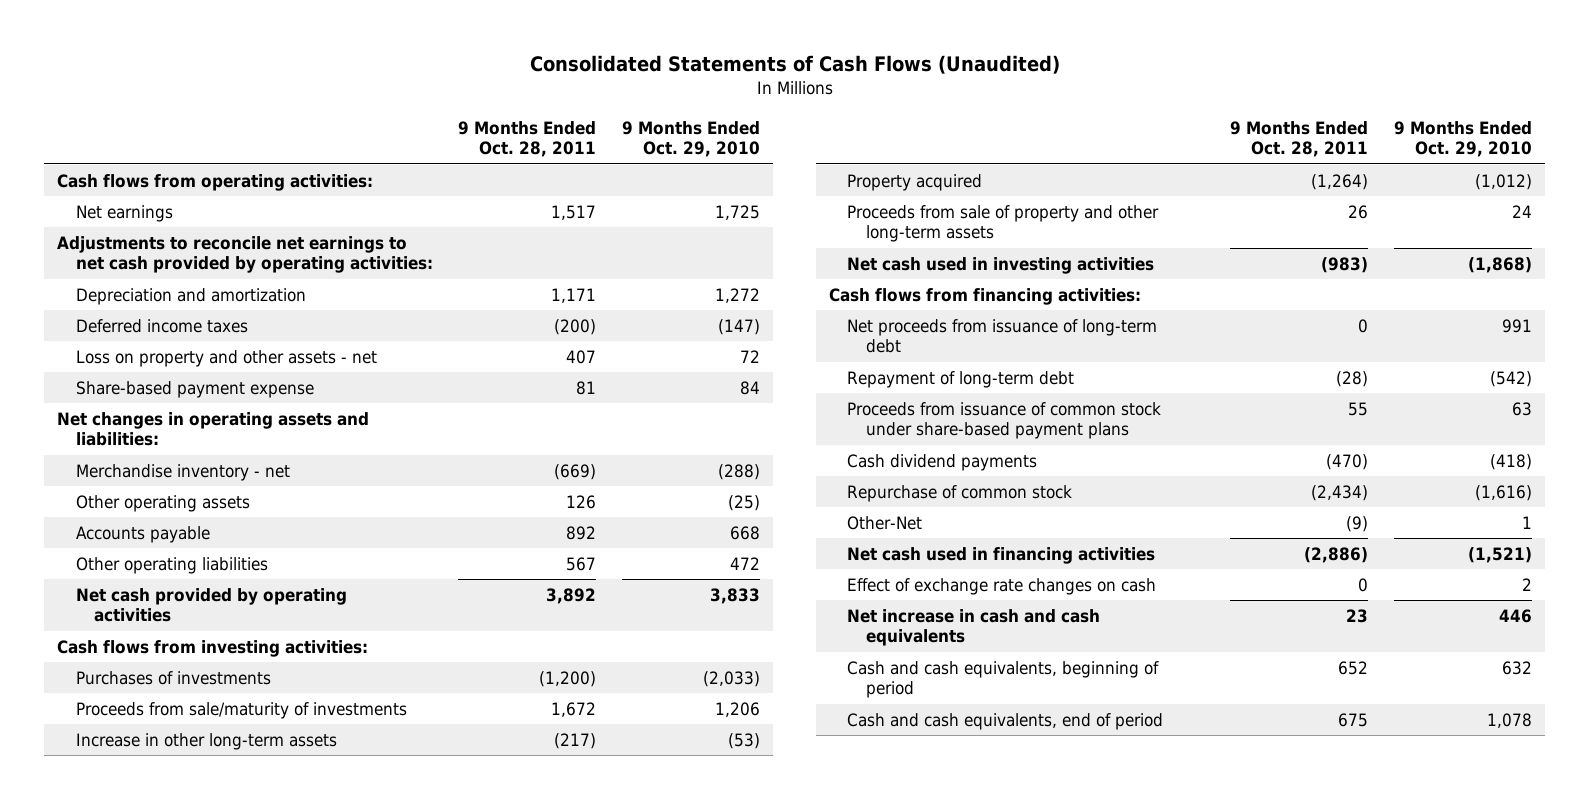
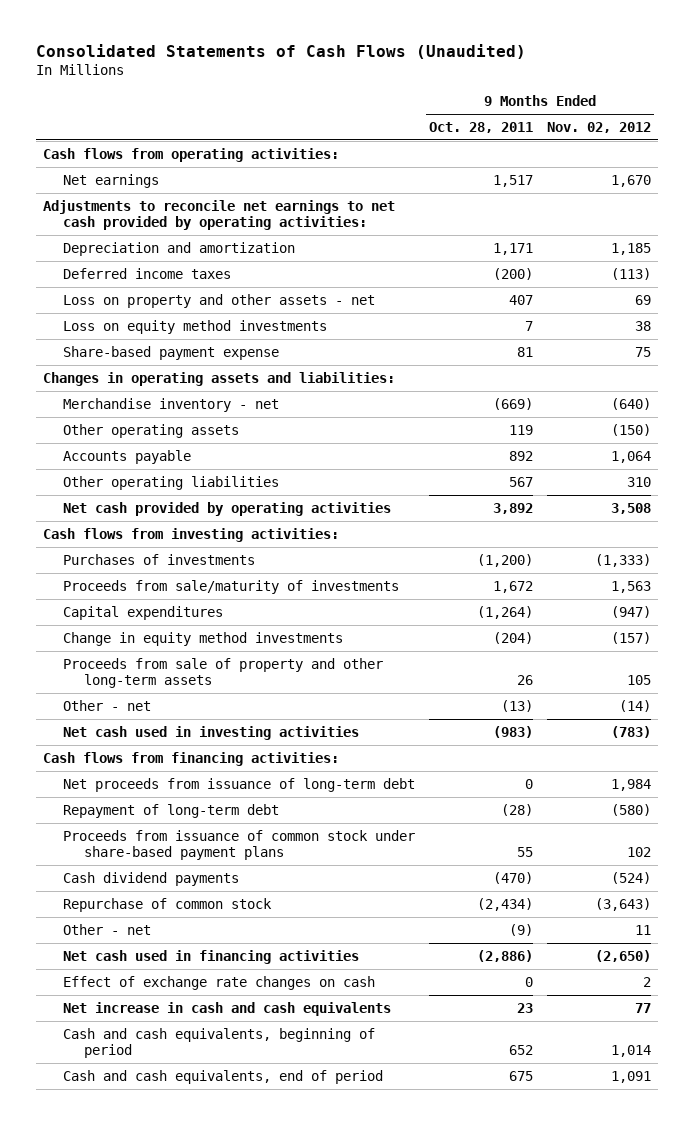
[622,120,761,158] 9 Months Ended Oct. 29, 2010 -> none
none -> [546,121,651,133] Nov. 02, 2012
none -> [63,319,328,334] Loss on equity method investments
[57,412,370,447] Net changes in operating assets and liabilities: -> [43,371,396,386] Changes in operating assets and liabilities:
[566,495,597,510] 126 -> [509,424,534,435] 119
[75,733,337,751] Increase in other long-term assets -> none
[847,174,983,192] Property acquired -> [63,605,224,620] Capital expenditures
none -> [63,631,344,646] Change in equity method investments
none -> [63,699,152,711] Other - net
[847,516,923,531] Other-Net -> [63,923,152,935] Other - net

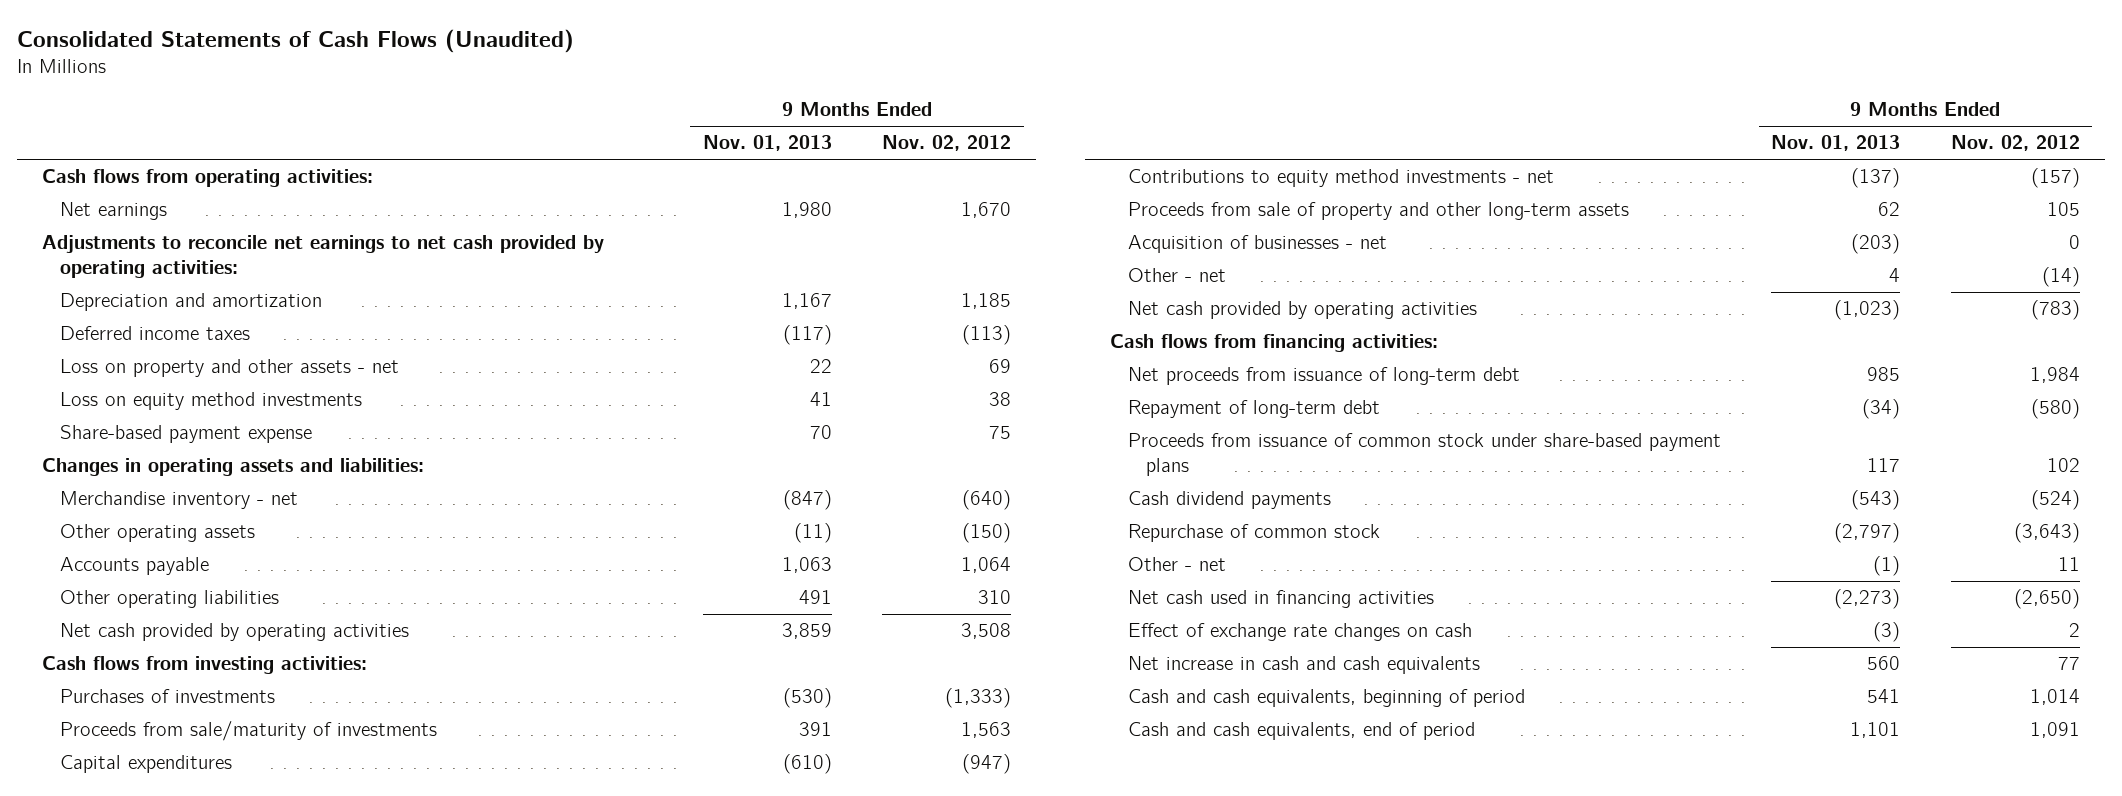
[429,121,534,133] Oct. 28, 2011 -> none
none -> [703,135,833,152] Nov. 01, 2013
[63,631,344,646] Change in equity method investments -> [1127,169,1554,188] Contributions to equity method investments - net
none -> [1127,235,1387,254] Acquisition of businesses - net
[63,725,360,740] Net cash used in investing activities -> [1127,301,1477,320] Net cash provided by operating activities

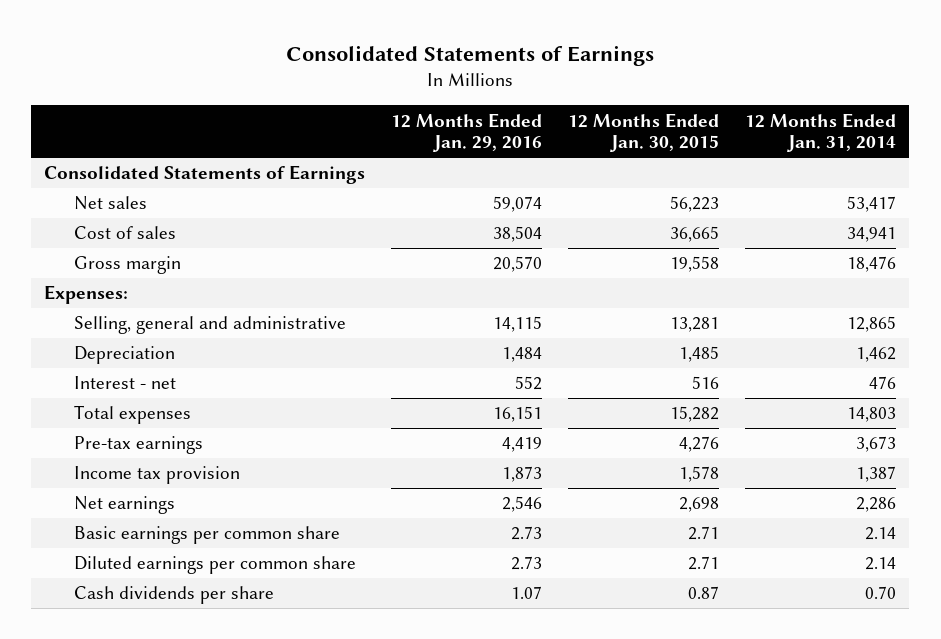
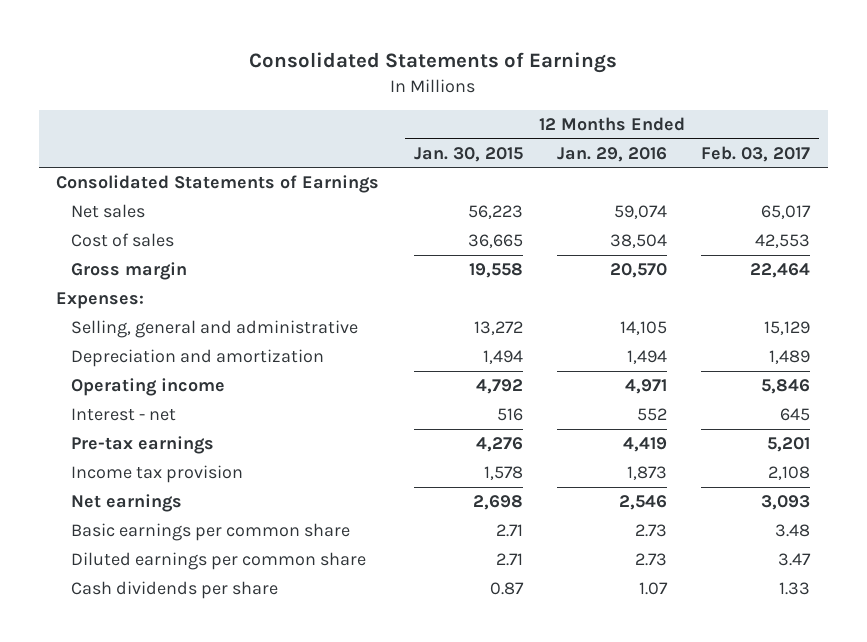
[745,112,897,153] 12 Months Ended Jan. 31, 2014 -> none
none -> [701,145,811,162] Feb. 03, 2017
[74,346,176,365] Depreciation -> none
[493,316,543,333] 14,115 -> [620,321,668,336] 14,105
[670,317,720,333] 13,281 -> [473,321,523,336] 13,272
none -> [71,349,325,368] Depreciation and amortization
none -> [71,378,226,397] Operating income
[74,405,192,425] Total expenses -> none

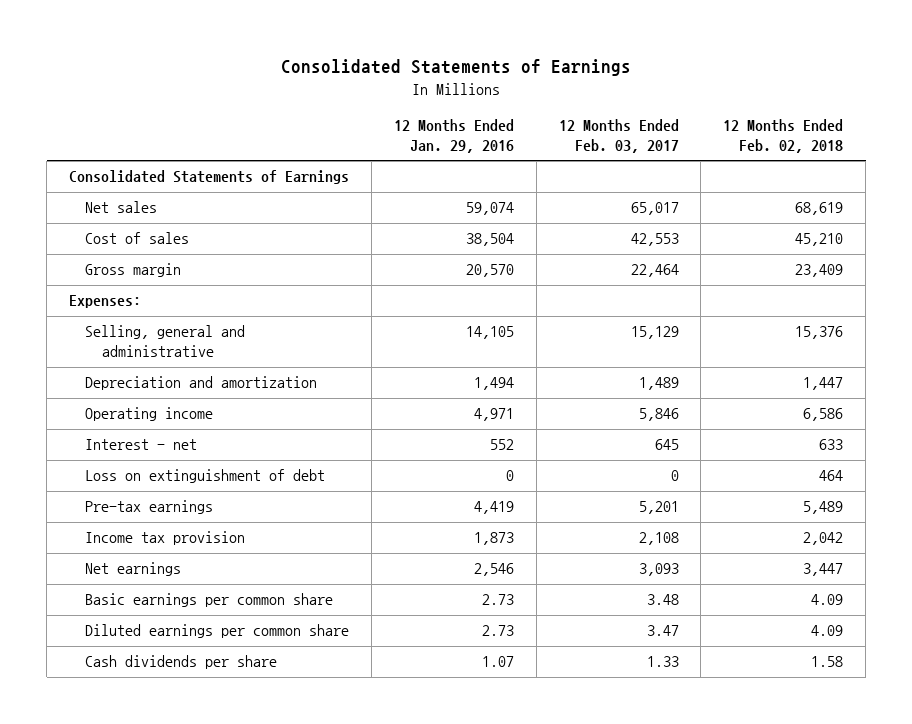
[413,146,523,162] Jan. 30, 2015 -> none
none -> [723,119,844,154] 12 Months Ended Feb. 02, 2018
none -> [85,469,326,484] Loss on extinguishment of debt

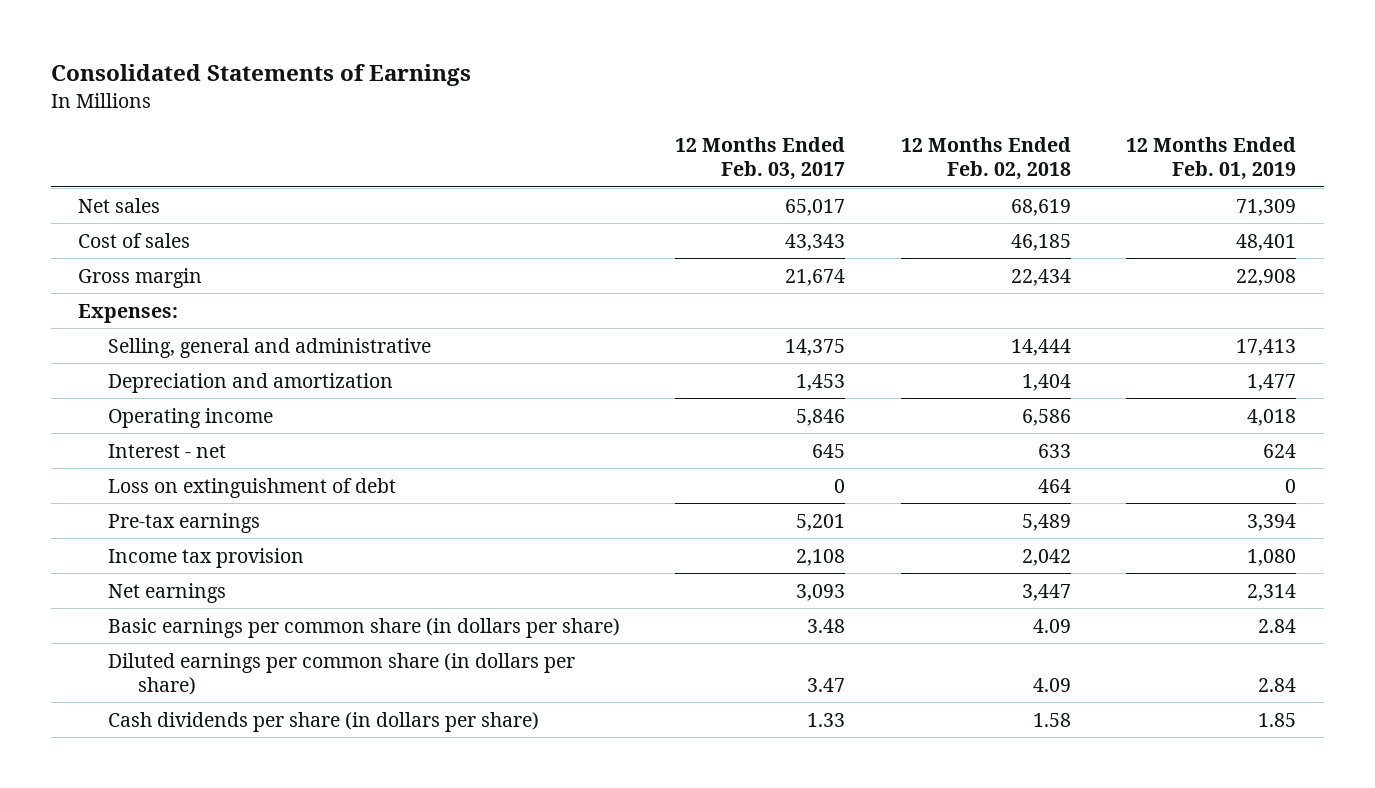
[393,119,514,154] 12 Months Ended Jan. 29, 2016 -> none
none -> [1126,136,1297,181] 12 Months Ended Feb. 01, 2019
[69,170,350,185] Consolidated Statements of Earnings -> none
[630,233,679,247] 42,553 -> [785,233,846,251] 43,343
[795,233,844,247] 45,210 -> [1010,233,1071,251] 46,185
[630,264,679,278] 22,464 -> [785,268,846,286] 21,674
[795,264,844,278] 23,409 -> [1010,268,1071,286] 22,434
[630,326,679,340] 15,129 -> [785,338,846,356] 14,375
[795,326,844,340] 15,376 -> [1010,338,1071,356] 14,444
[638,377,679,391] 1,489 -> [796,373,846,391] 1,453
[803,377,844,391] 1,447 -> [1021,373,1071,391] 1,404
[85,593,334,608] Basic earnings per common share -> [107,617,620,638] Basic earnings per common share (in dollars per share)
[85,624,350,639] Diluted earnings per common share -> [107,652,575,695] Diluted earnings per common share (in dollars per share)
[85,655,278,670] Cash dividends per share -> [107,711,539,732] Cash dividends per share (in dollars per share)

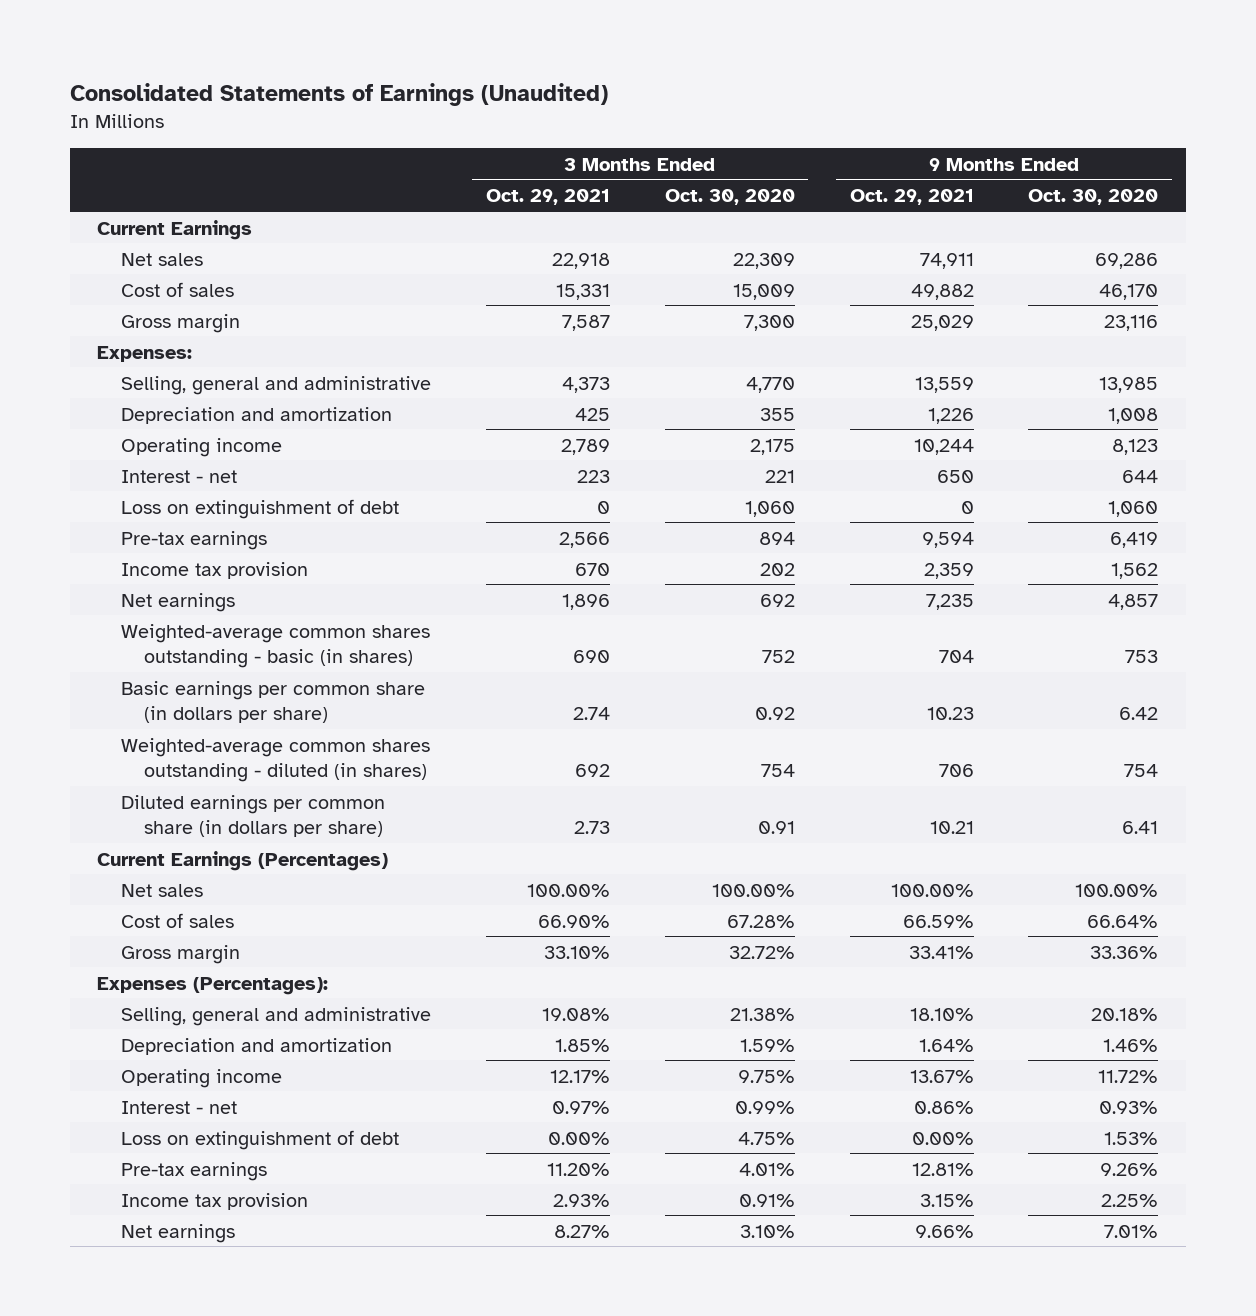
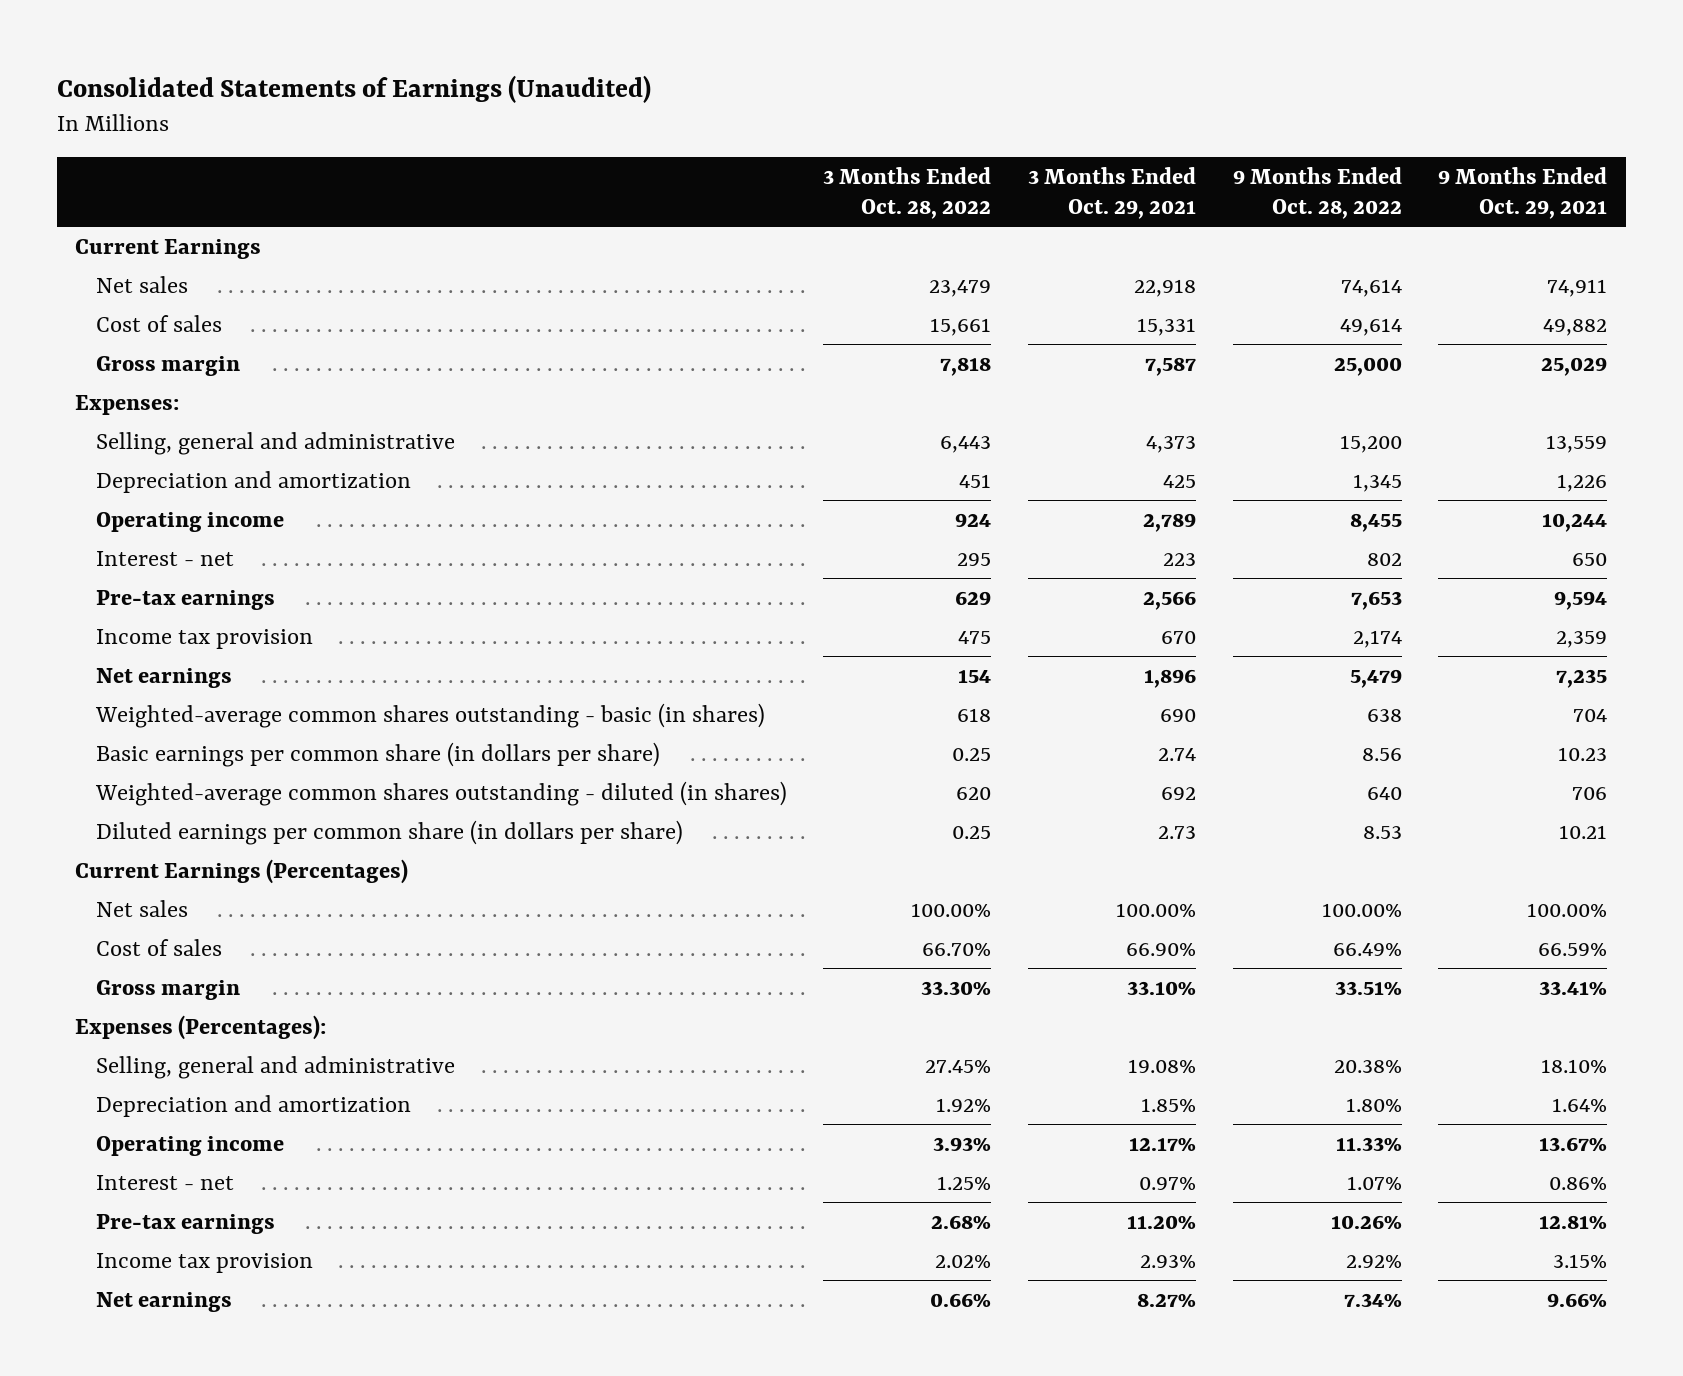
[664,189,795,206] Oct. 30, 2020 -> none
[1028,189,1159,206] Oct. 30, 2020 -> none
none -> [823,166,992,219] 3 Months Ended Oct. 28, 2022
none -> [1232,166,1402,219] 9 Months Ended Oct. 28, 2022
[120,498,399,519] Loss on extinguishment of debt -> none
[120,1129,399,1150] Loss on extinguishment of debt -> none

